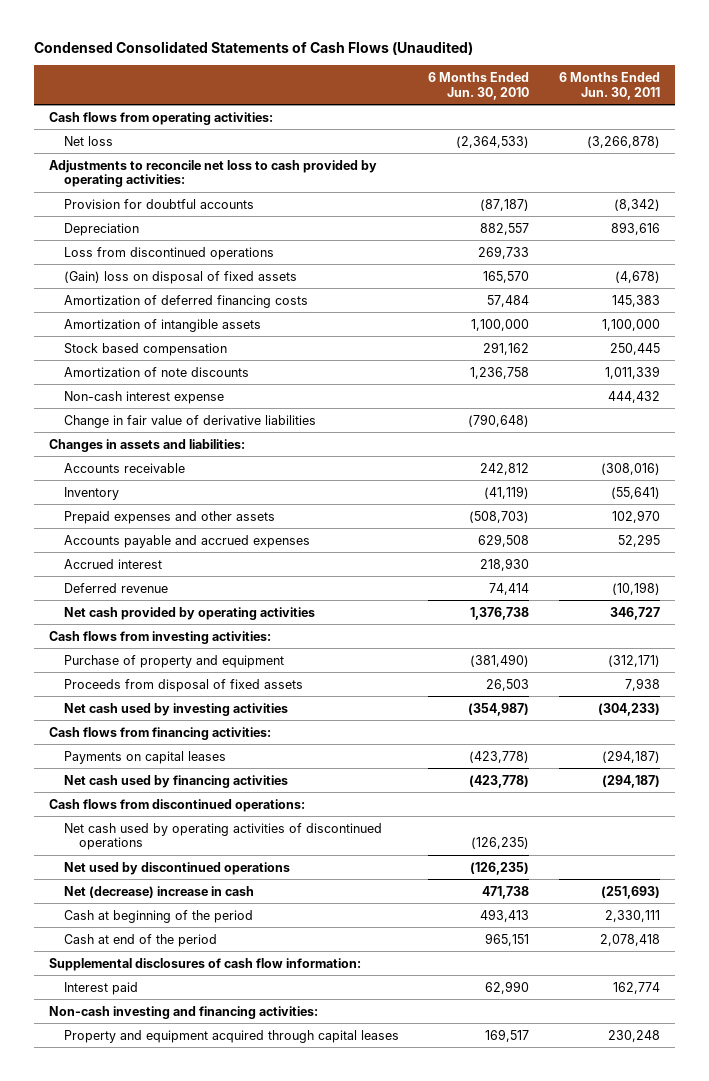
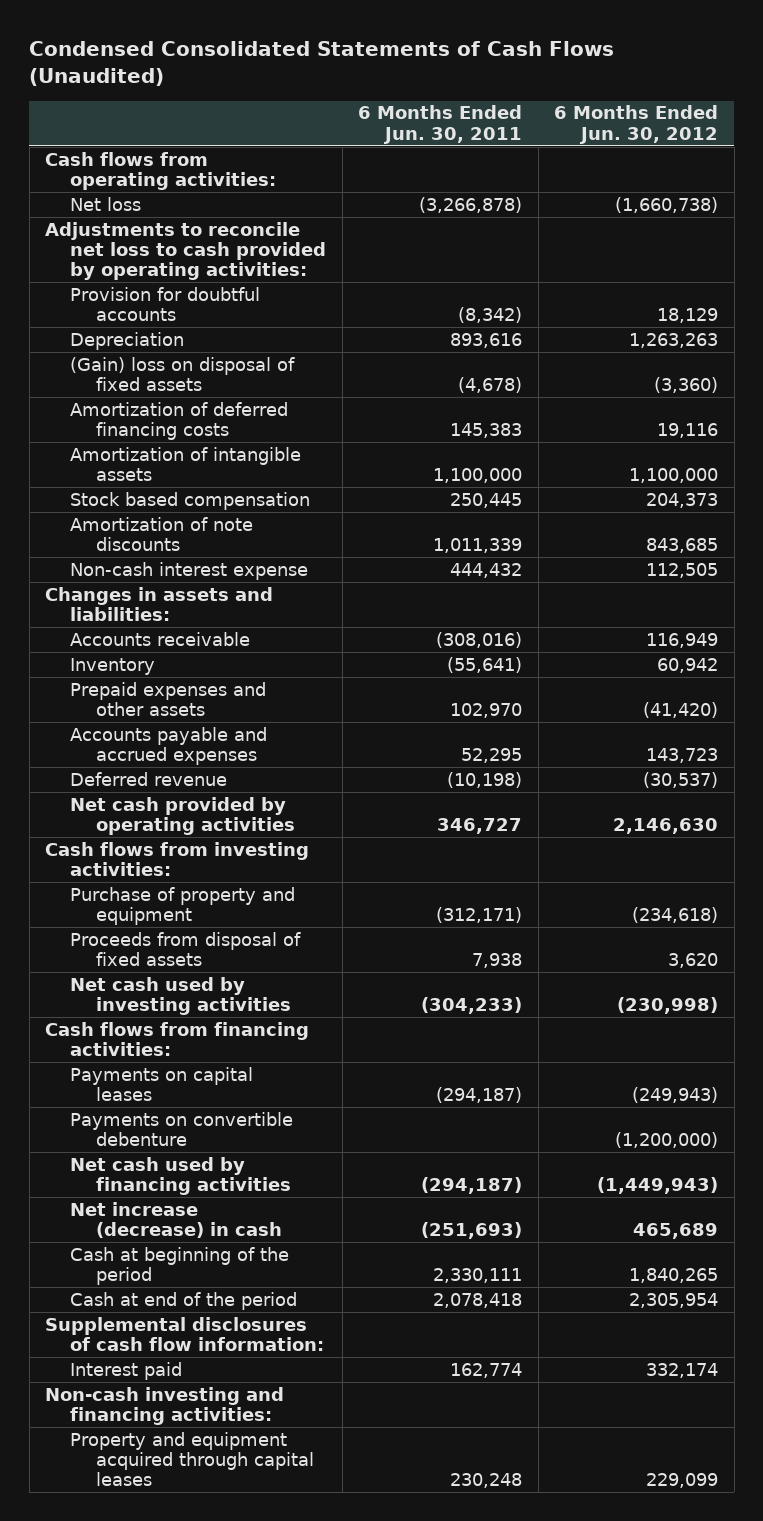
[428,71,530,100] 6 Months Ended Jun. 30, 2010 -> none
none -> [554,105,719,144] 6 Months Ended Jun. 30, 2012
[63,246,274,260] Loss from discontinued operations -> none
[63,414,316,428] Change in fair value of derivative liabilities -> none
[63,558,162,569] Accrued interest -> none
none -> [70,1111,294,1146] Payments on convertible debenture
[48,798,305,812] Cash flows from discontinued operations: -> none
[63,822,382,851] Net cash used by operating activities of discontinued operations -> none
[63,861,290,875] Net used by discontinued operations -> none
[63,885,254,898] Net (decrease) increase in cash -> [70,1201,282,1238] Net increase (decrease) in cash

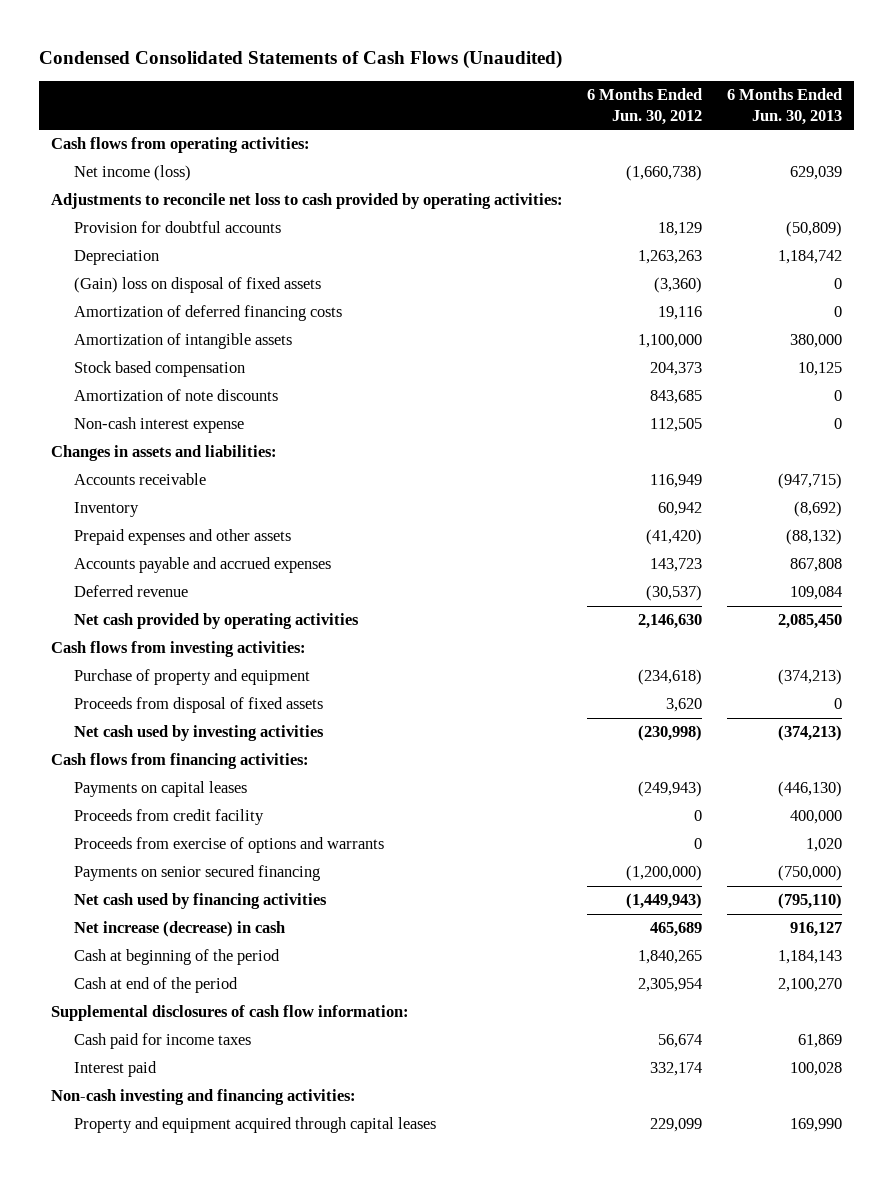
[358,105,523,144] 6 Months Ended Jun. 30, 2011 -> none
none -> [726,88,842,125] 6 Months Ended Jun. 30, 2013
[70,196,142,211] Net loss -> [74,165,192,182] Net income (loss)
[70,1111,294,1146] Payments on convertible debenture -> none
none -> [74,809,265,826] Proceeds from credit facility
none -> [74,837,385,854] Proceeds from exercise of options and warrants
none -> [74,865,321,882] Payments on senior secured financing
none -> [74,1033,252,1050] Cash paid for income taxes

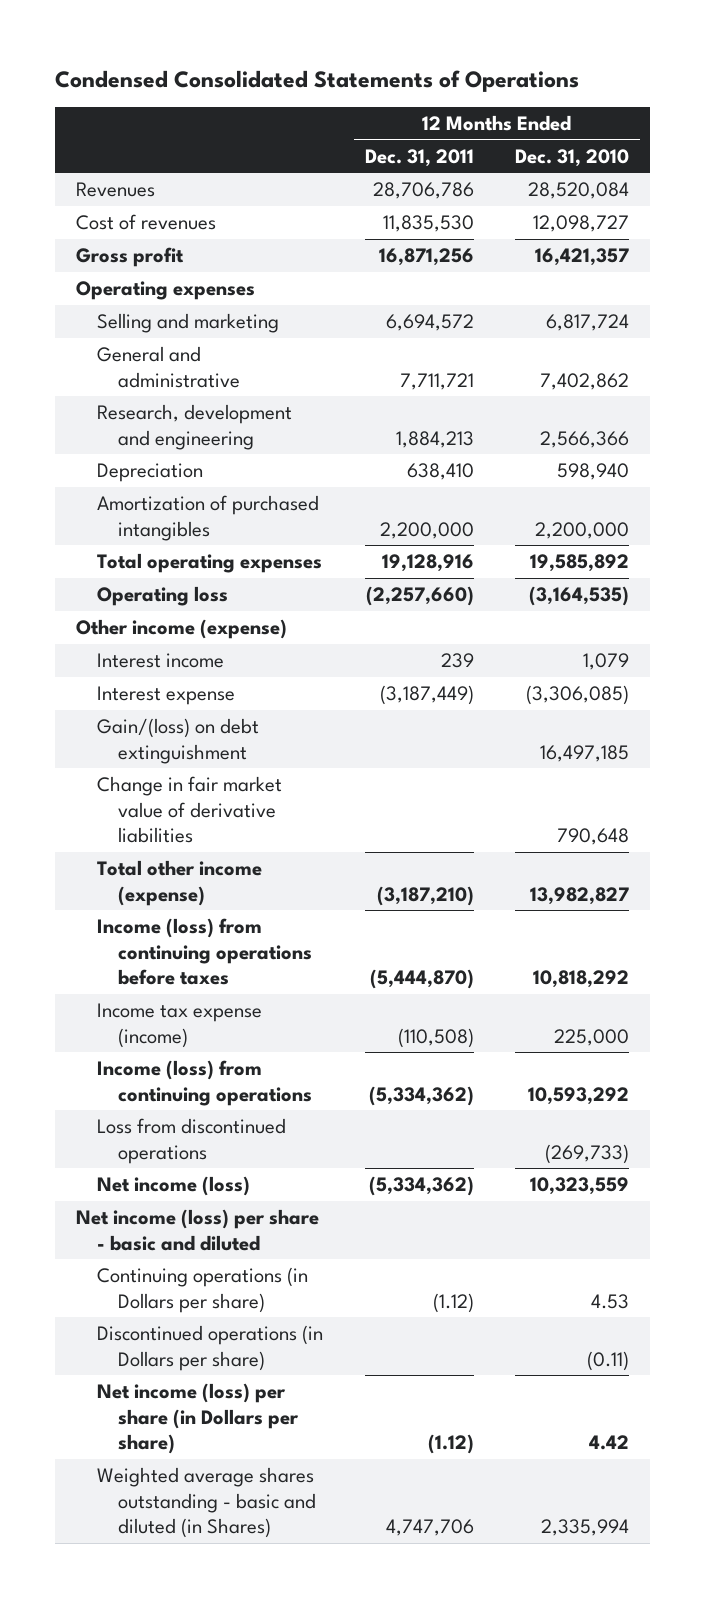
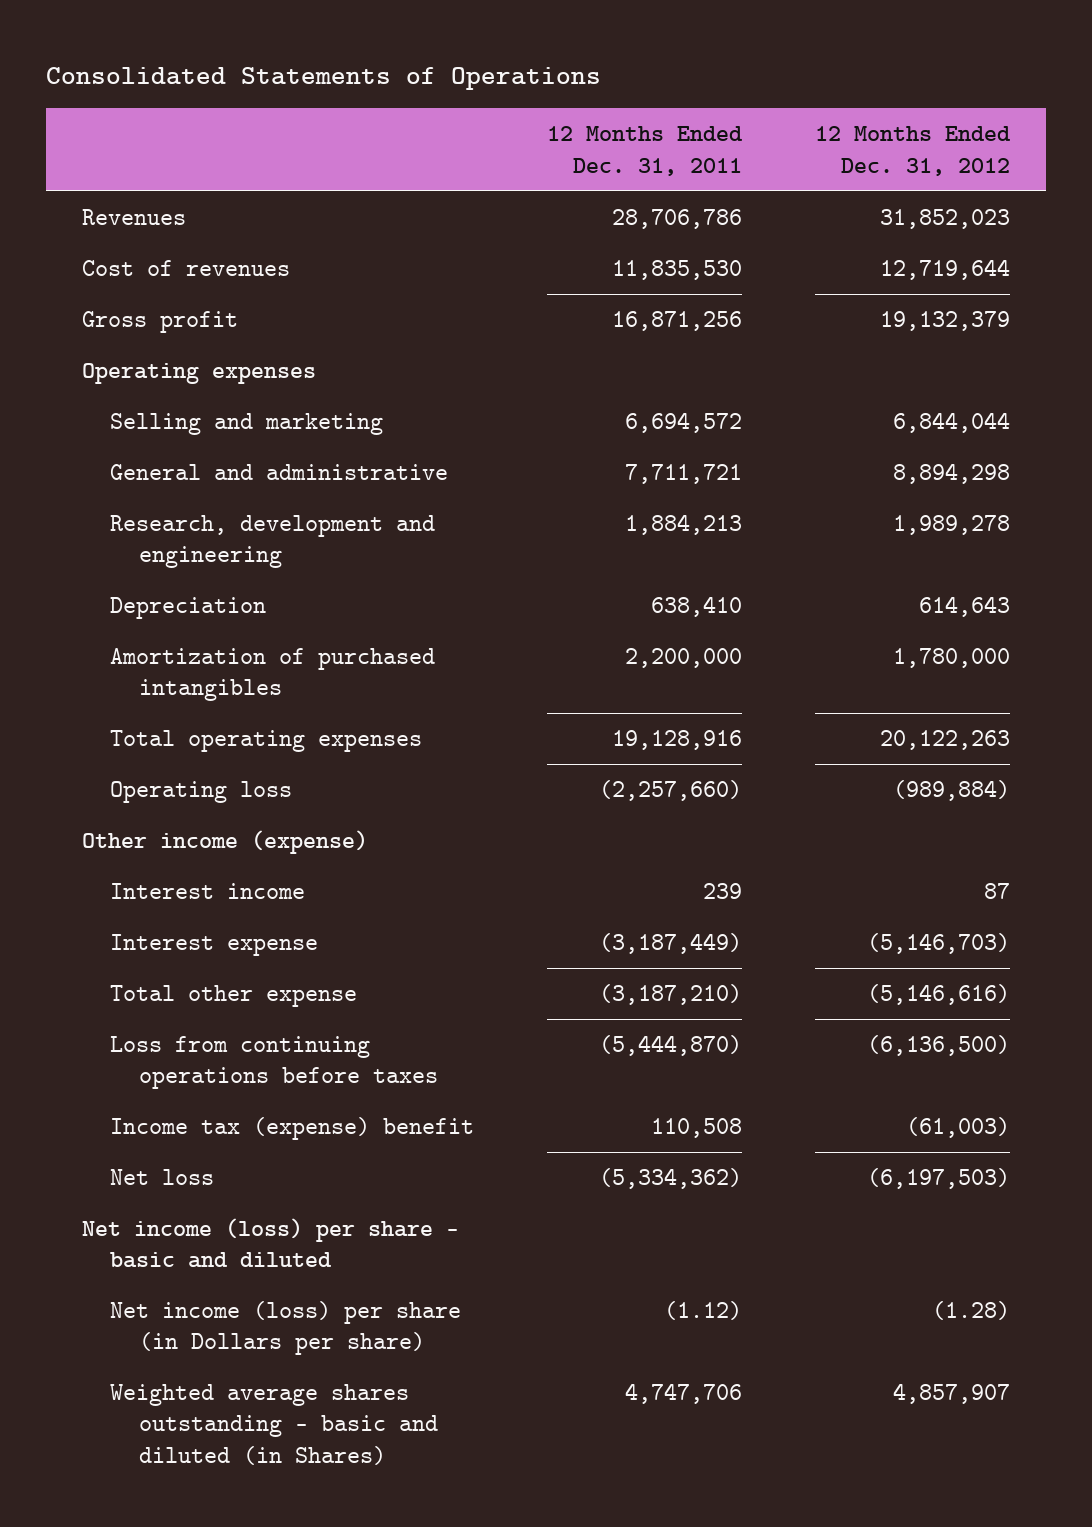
[55,69,580,92] Condensed Consolidated Statements of Operations -> [45,66,601,90] Consolidated Statements of Operations
[515,148,630,167] Dec. 31, 2010 -> none
none -> [814,126,1011,176] 12 Months Ended Dec. 31, 2012
[96,718,259,764] Gain/(loss) on debt extinguishment -> none
[96,776,282,844] Change in fair market value of derivative liabilities -> none
[96,1060,312,1106] Income (loss) from continuing operations -> none
[96,1118,286,1164] Loss from discontinued operations -> none
[96,860,262,906] Total other income (expense) -> [110,984,358,1007] Total other expense
[96,918,312,986] Income (loss) from continuing operations before taxes -> [110,1035,438,1090] Loss from continuing operations before taxes
[96,1003,262,1048] Income tax expense (income) -> [110,1116,475,1140] Income tax (expense) benefit
[397,1027,474,1048] (110,508) -> [651,1117,743,1138] 110,508
[96,1176,250,1197] Net income (loss) -> [110,1168,215,1185] Net loss
[96,1267,308,1313] Continuing operations (in Dollars per share) -> none
[96,1325,323,1371] Discontinued operations (in Dollars per share) -> none

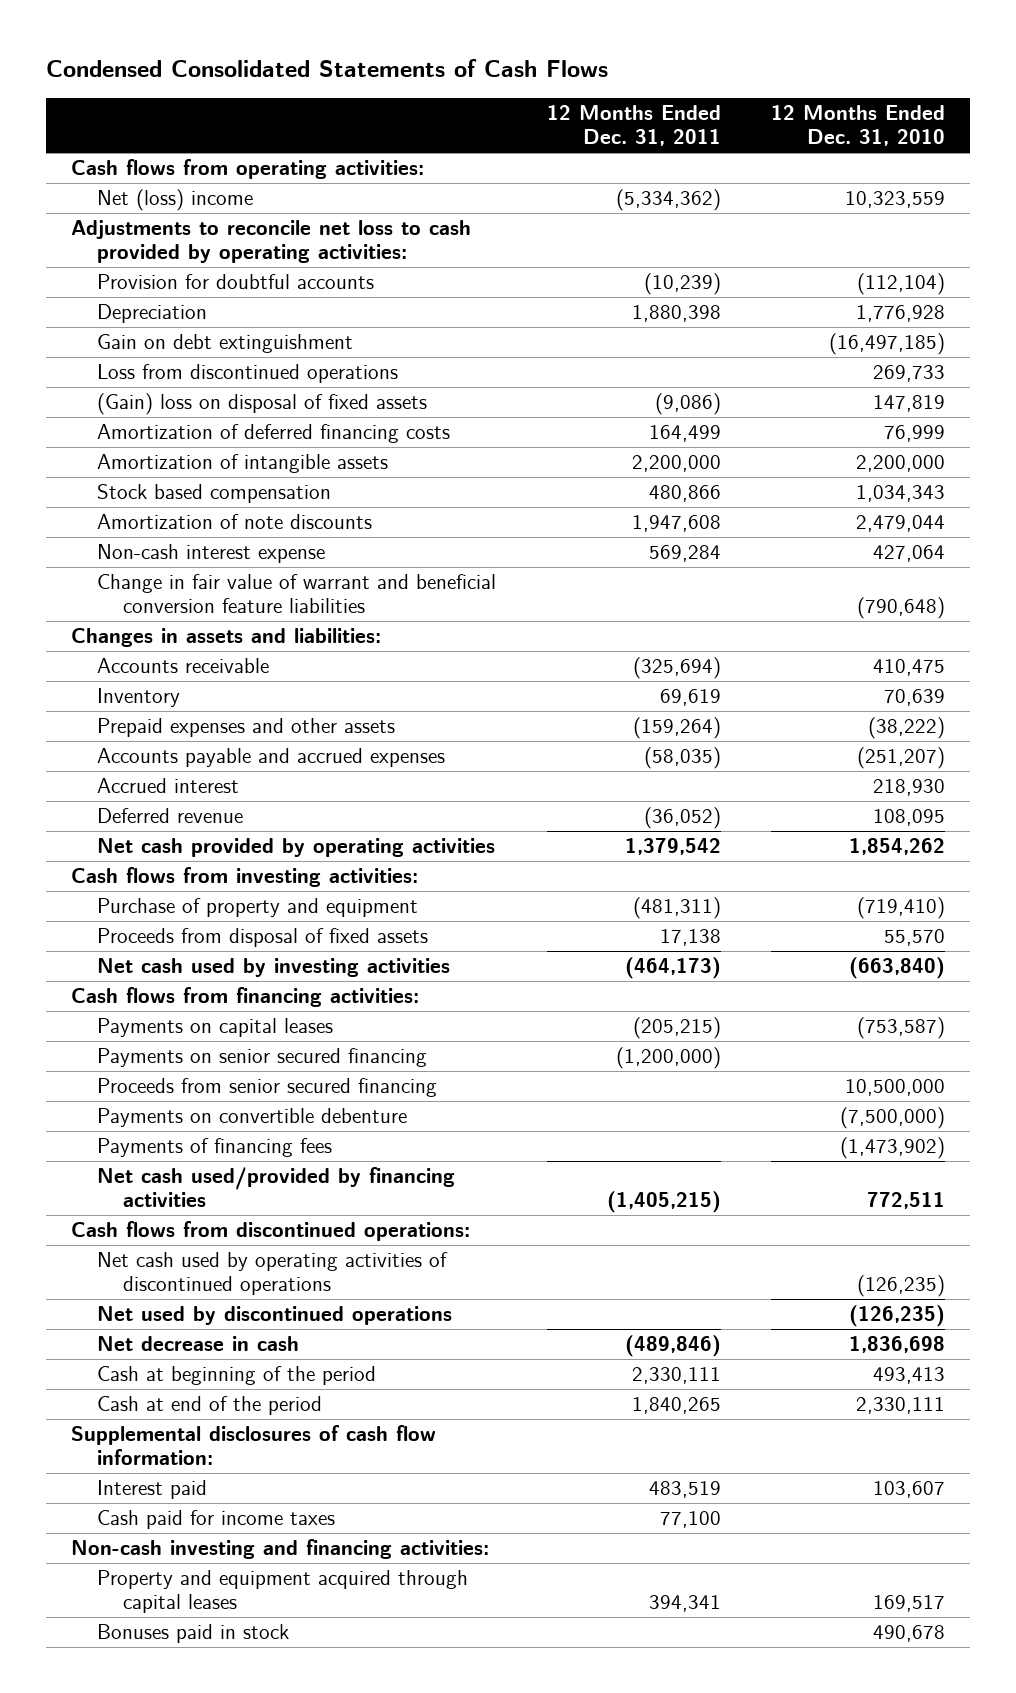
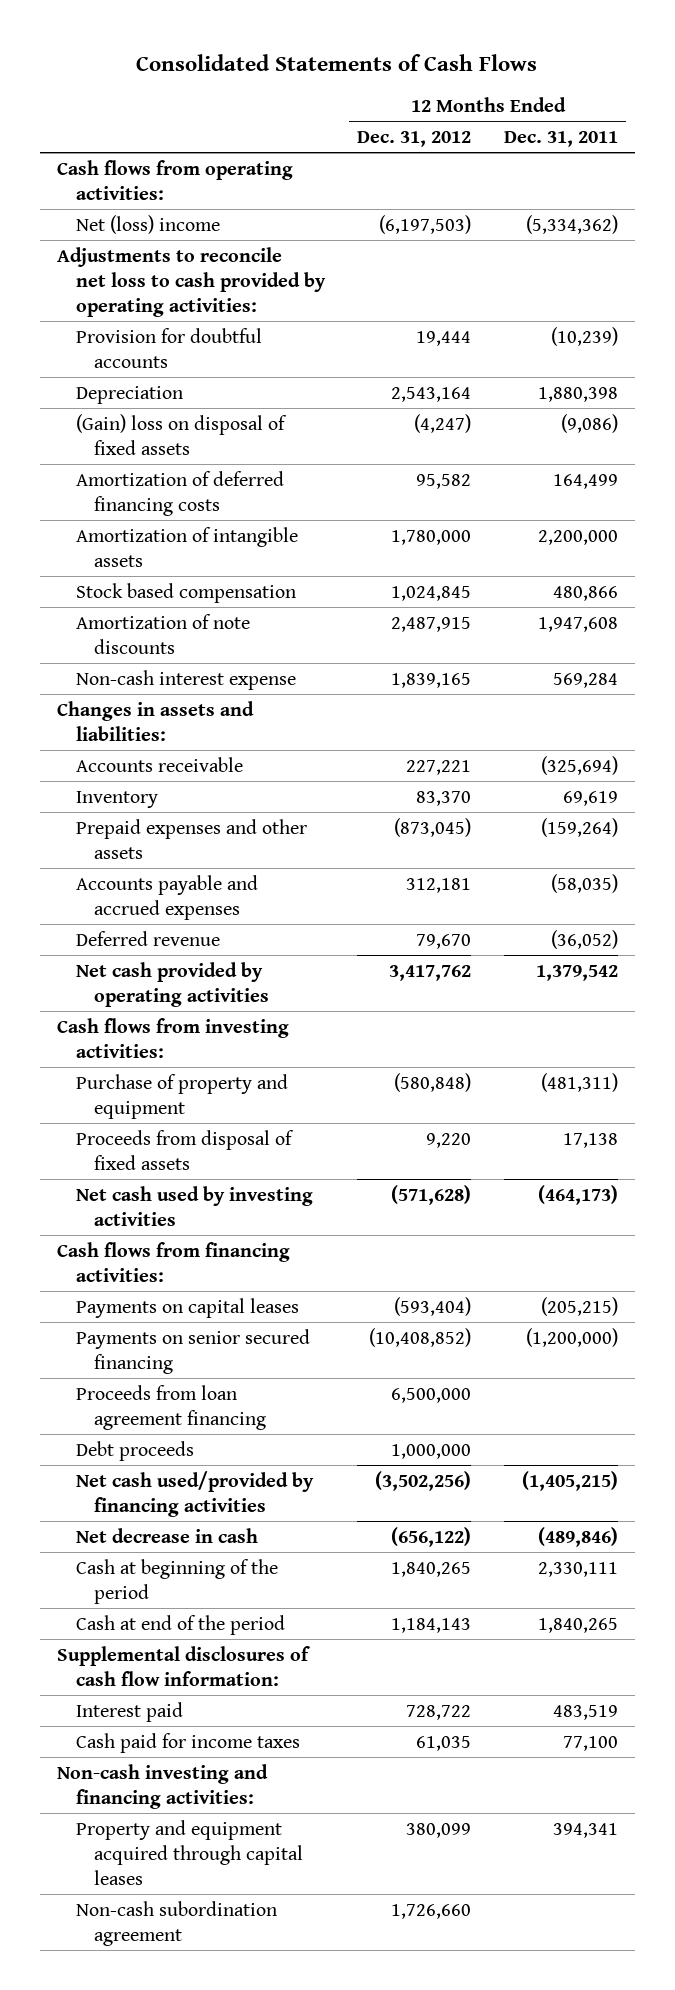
[45,59,608,78] Condensed Consolidated Statements of Cash Flows -> [136,53,538,71] Consolidated Statements of Cash Flows
[771,104,946,147] 12 Months Ended Dec. 31, 2010 -> none
none -> [357,131,472,148] Dec. 31, 2012
[97,334,354,354] Gain on debt extinguishment -> none
[97,364,399,384] Loss from discontinued operations -> none
[97,574,497,614] Change in fair value of warrant and beneficial conversion feature liabilities -> none
[97,778,240,794] Accrued interest -> none
[97,1078,438,1098] Proceeds from senior secured financing -> none
[97,1108,408,1128] Payments on convertible debenture -> none
[97,1138,333,1158] Payments of financing fees -> none
none -> [75,1384,267,1430] Proceeds from loan agreement financing
none -> [75,1440,194,1461] Debt proceeds
[71,1221,471,1242] Cash flows from discontinued operations: -> none
[97,1252,449,1296] Net cash used by operating activities of discontinued operations -> none
[97,1306,453,1326] Net used by discontinued operations -> none
[97,1624,290,1644] Bonuses paid in stock -> [75,1900,277,1946] Non-cash subordination agreement

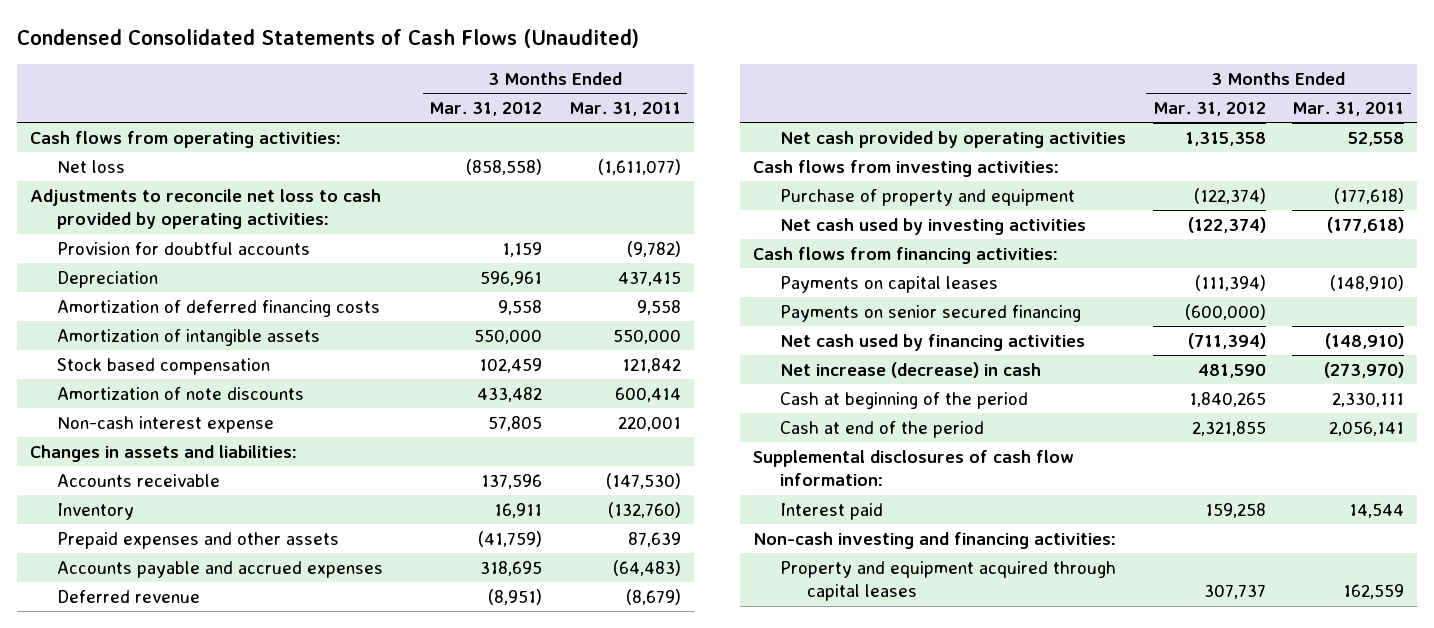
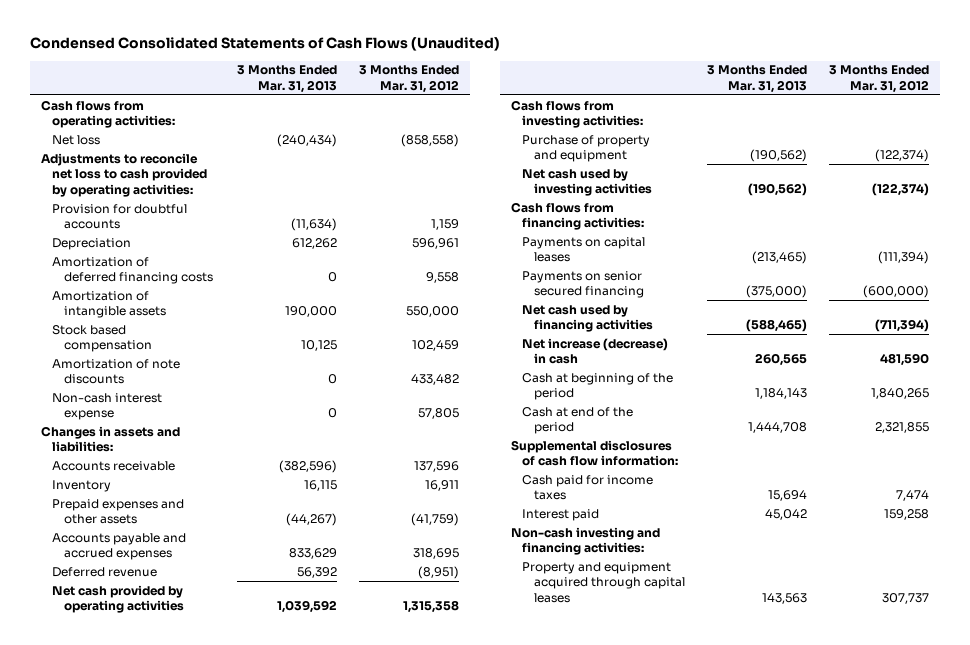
[568,101,681,116] Mar. 31, 2011 -> none
none -> [236,65,337,93] 3 Months Ended Mar. 31, 2013
none -> [522,474,654,501] Cash paid for income taxes

